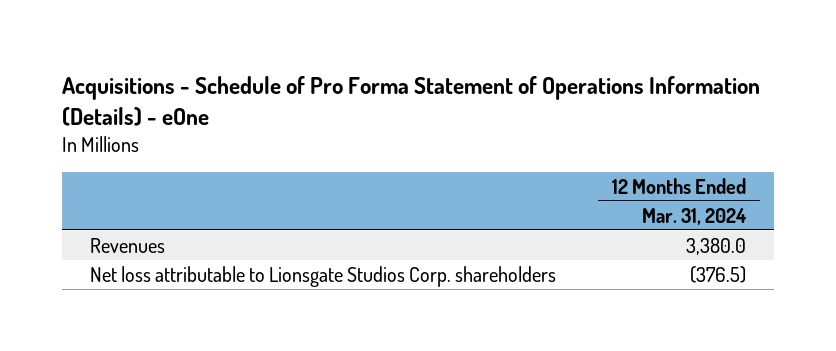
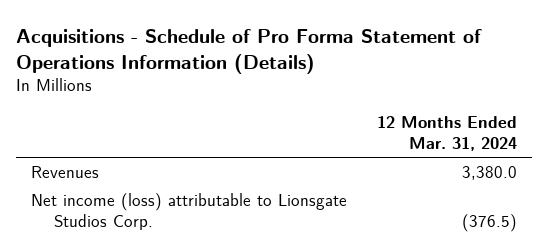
[62,75,761,126] Acquisitions - Schedule of Pro Forma Statement of Operations Information (Details) - eOne -> [16,28,483,74] Acquisitions - Schedule of Pro Forma Statement of Operations Information (Details)
[90,265,557,287] Net loss attributable to Lionsgate Studios Corp. shareholders -> [31,193,348,230] Net income (loss) attributable to Lionsgate Studios Corp.

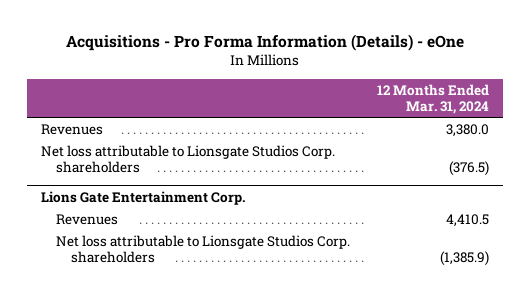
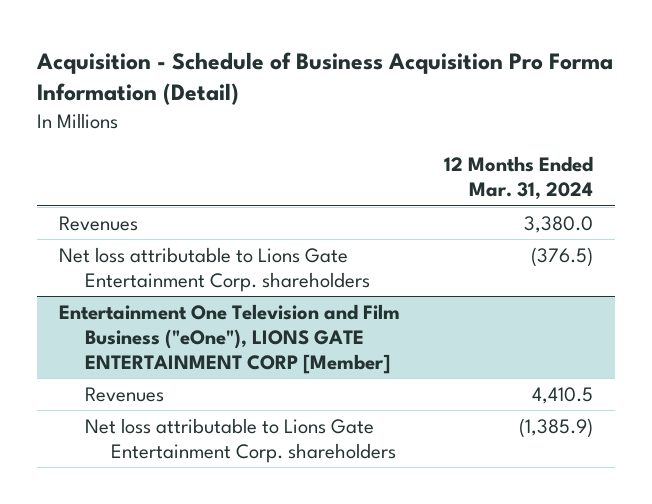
[66,34,465,52] Acquisitions - Pro Forma Information (Details) - eOne -> [35,51,613,106] Acquisition - Schedule of Business Acquisition Pro Forma Information (Detail)
[40,191,245,206] Lions Gate Entertainment Corp. -> none
[40,145,335,173] Net loss attributable to Lionsgate Studios Corp. shareholders -> [58,246,370,292] Net loss attributable to Lions Gate Entertainment Corp. shareholders
none -> [58,303,400,375] Entertainment One Television and Film Business ("eOne"), LIONS GATE ENTERTAINMENT CORP [Member]
[55,235,350,263] Net loss attributable to Lionsgate Studios Corp. shareholders -> [84,417,396,463] Net loss attributable to Lions Gate Entertainment Corp. shareholders

